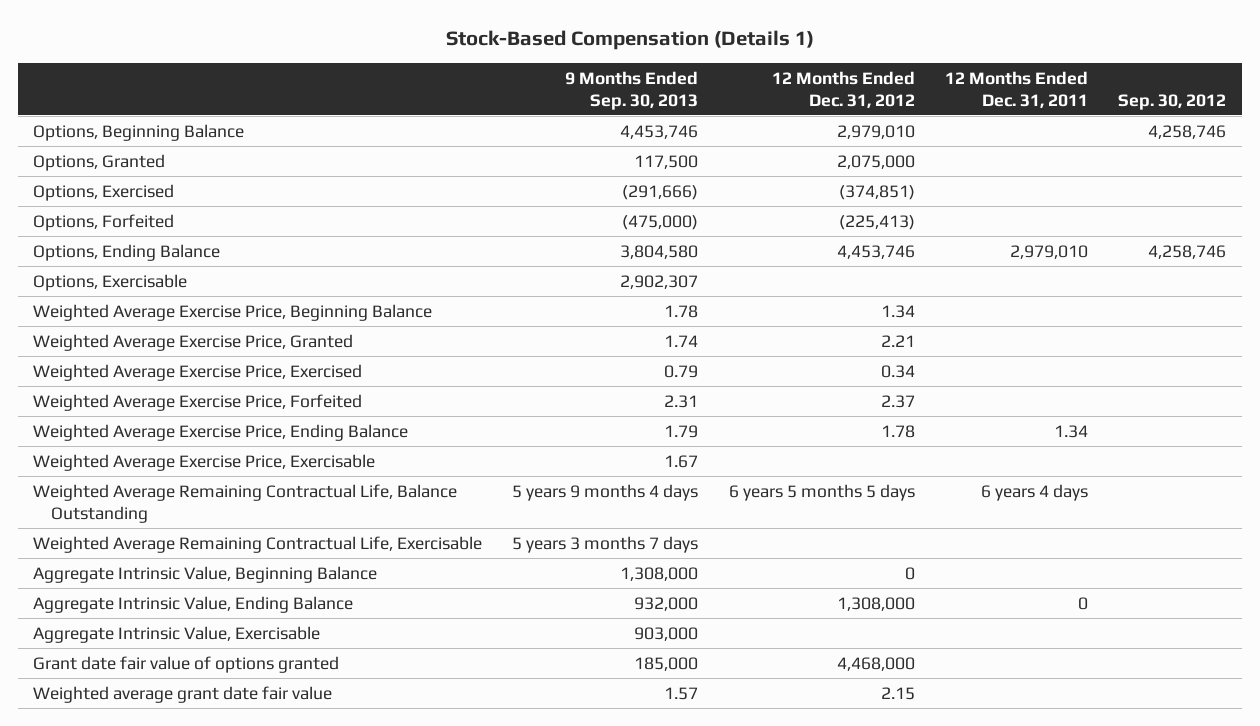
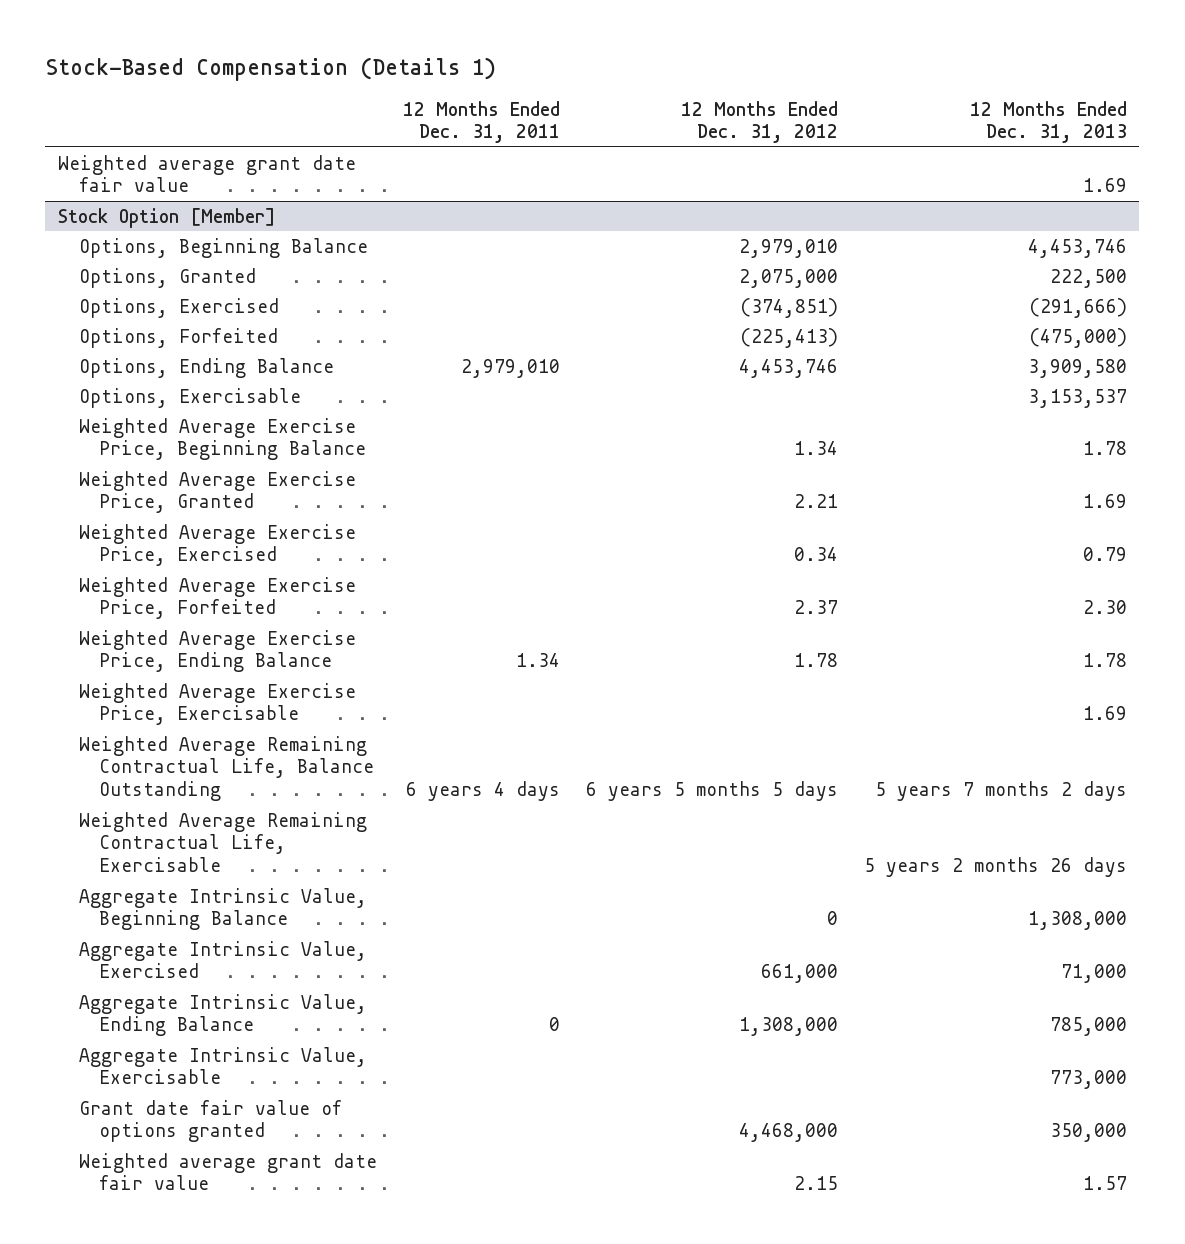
[565,70,699,110] 9 Months Ended Sep. 30, 2013 -> none
[1118,93,1227,110] Sep. 30, 2012 -> none
none -> [969,100,1127,144] 12 Months Ended Dec. 31, 2013
none -> [58,154,357,193] Weighted average grant date fair value
none -> [58,207,277,228] Stock Option [Member]
none -> [78,940,367,979] Aggregate Intrinsic Value, Exercised

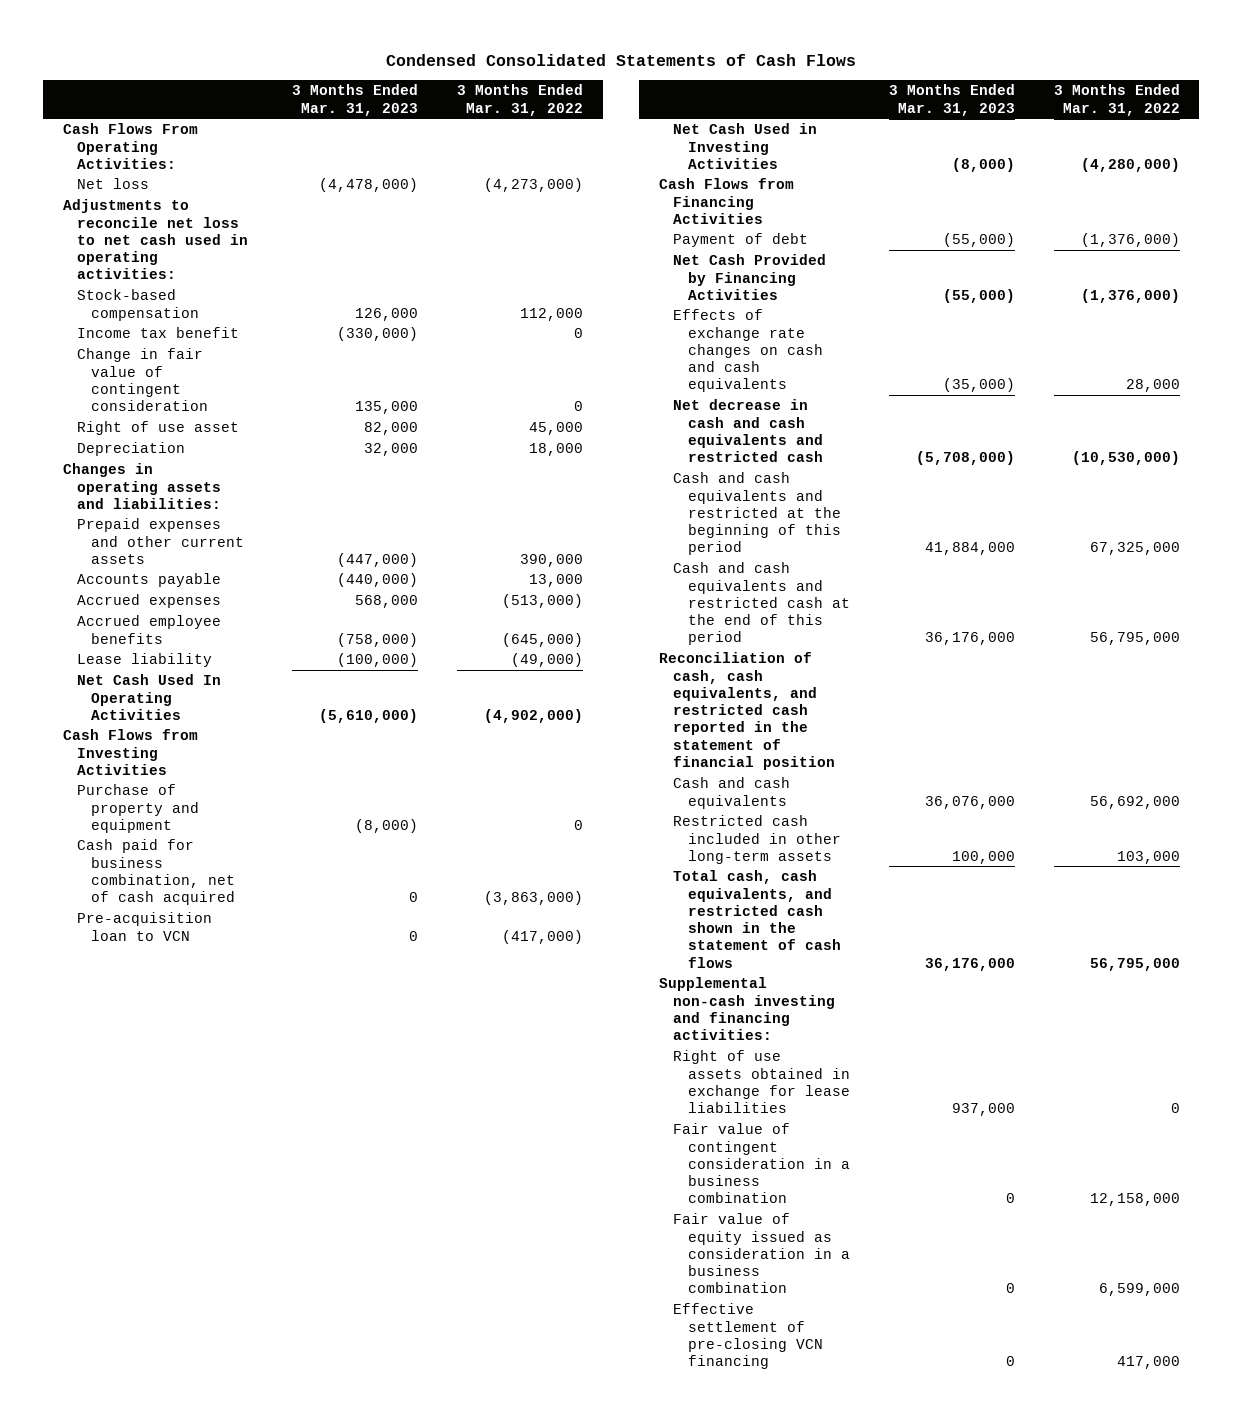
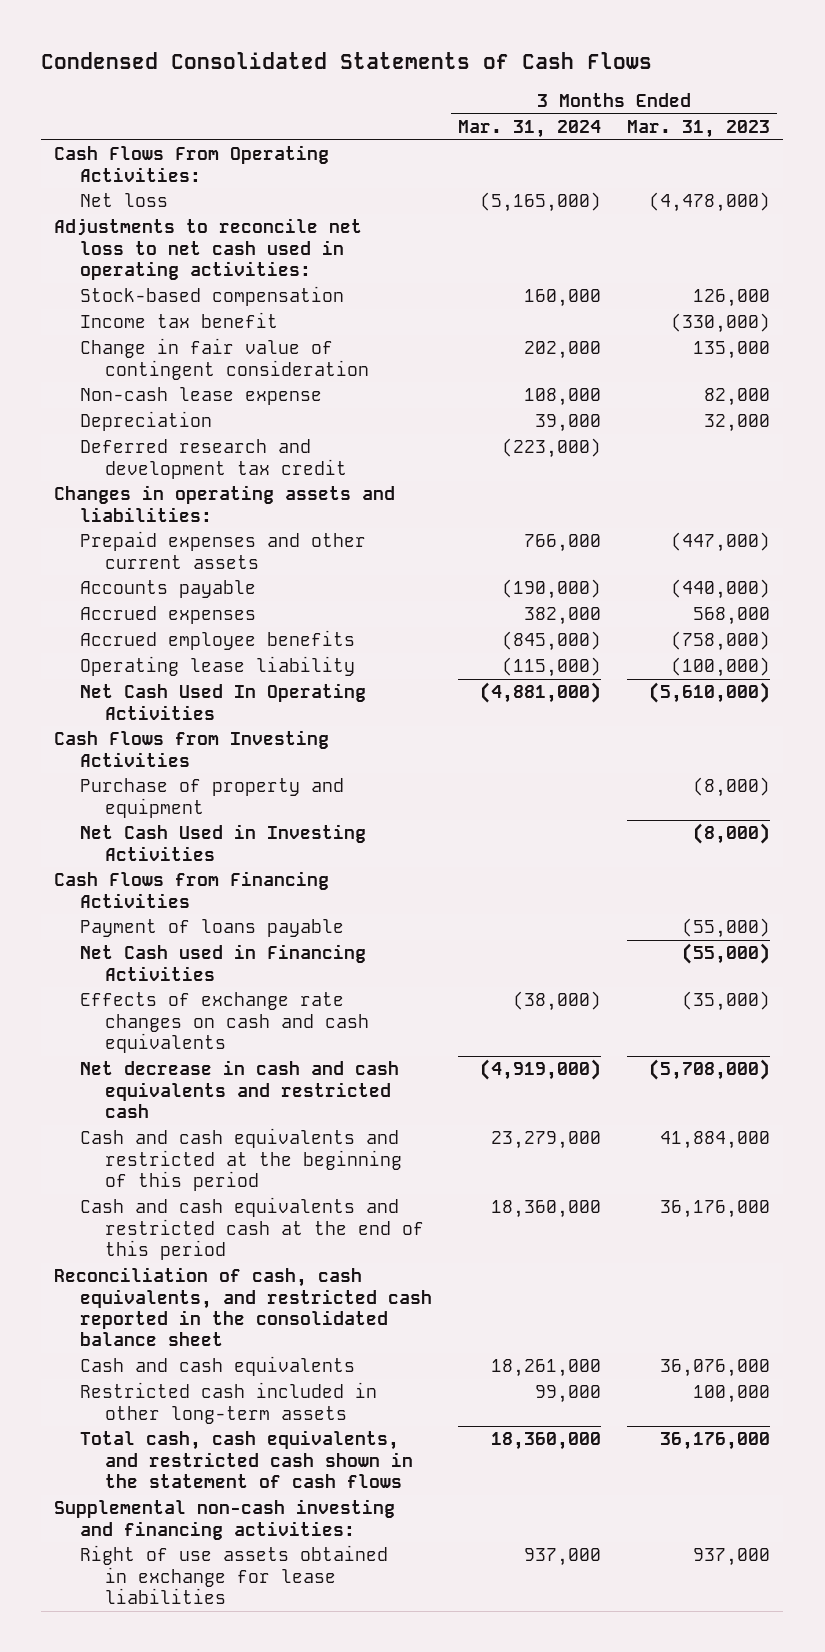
[457,84,584,116] 3 Months Ended Mar. 31, 2022 -> none
none -> [457,119,601,138] Mar. 31, 2024
[76,421,239,436] Right of use asset -> none
none -> [79,387,322,406] Non-cash lease expense
none -> [79,439,347,479] Deferred research and development tax credit
[76,653,212,668] Lease liability -> [79,656,355,677] Operating lease liability
[76,839,236,906] Cash paid for business combination, net of cash acquired -> none
[76,912,212,941] Pre-acquisition loan to VCN -> none
[673,233,809,248] Payment of debt -> [79,919,344,938] Payment of loans payable
[673,254,827,300] Net Cash Provided by Financing Activities -> [79,944,366,981] Net Cash used in Financing Activities
[658,652,836,771] Reconciliation of cash, cash equivalents, and restricted cash reported in the statement of financial position -> [54,1267,432,1347] Reconciliation of cash, cash equivalents, and restricted cash reported in the consolidated balance sheet
[673,1123,850,1204] Fair value of contingent consideration in a business combination -> none
[673,1213,850,1294] Fair value of equity issued as consideration in a business combination -> none
[673,1303,823,1370] Effective settlement of pre-closing VCN financing -> none

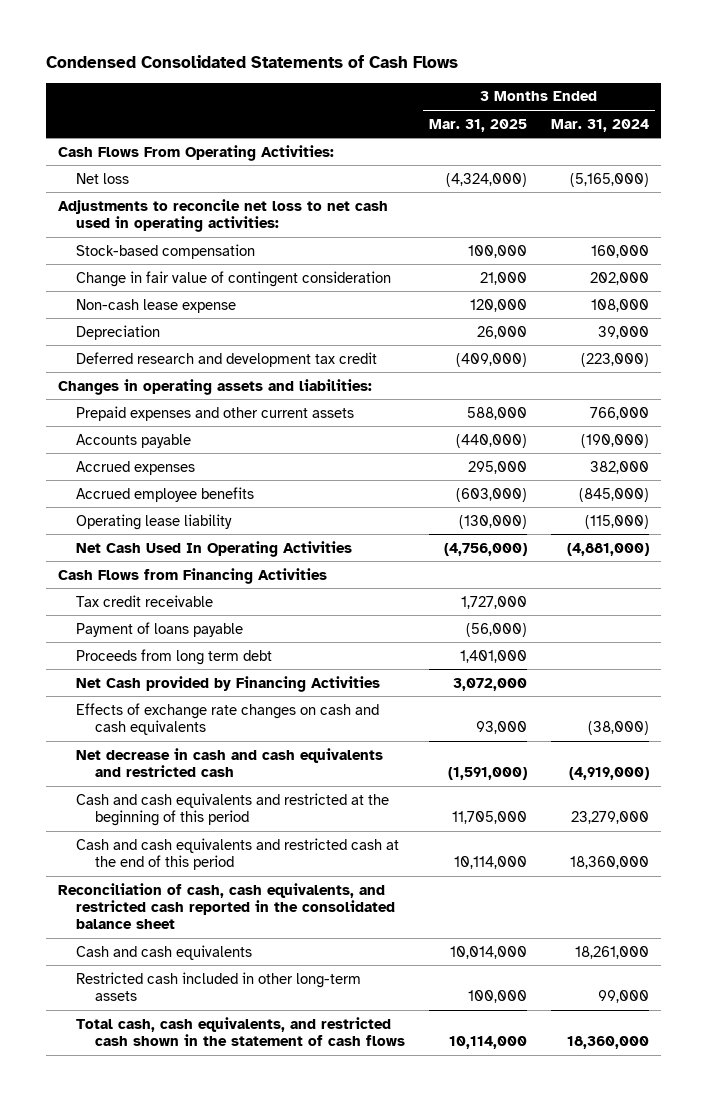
[627,119,771,138] Mar. 31, 2023 -> none
none -> [428,118,527,132] Mar. 31, 2025
[79,312,278,329] Income tax benefit -> none
[54,730,330,767] Cash Flows from Investing Activities -> none
[79,778,344,818] Purchase of property and equipment -> none
[79,824,366,861] Net Cash Used in Investing Activities -> none
none -> [76,594,214,607] Tax credit receivable
none -> [76,648,273,665] Proceeds from long term debt
[79,944,366,981] Net Cash used in Financing Activities -> [76,675,381,692] Net Cash provided by Financing Activities
[54,1499,396,1540] Supplemental non-cash investing and financing activities: -> none
[79,1545,388,1604] Right of use assets obtained in exchange for lease liabilities -> none

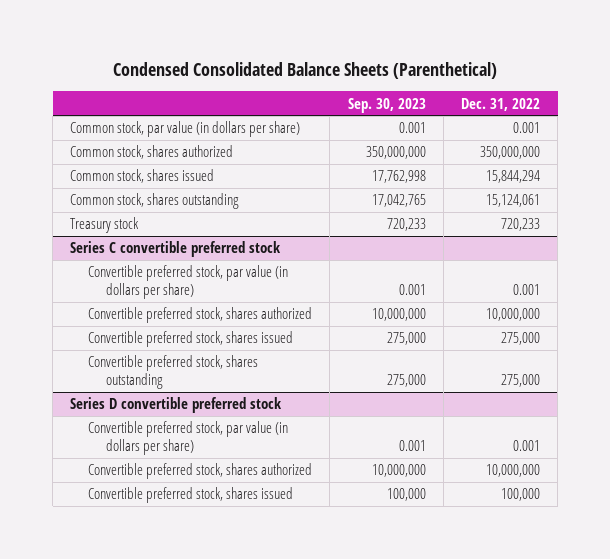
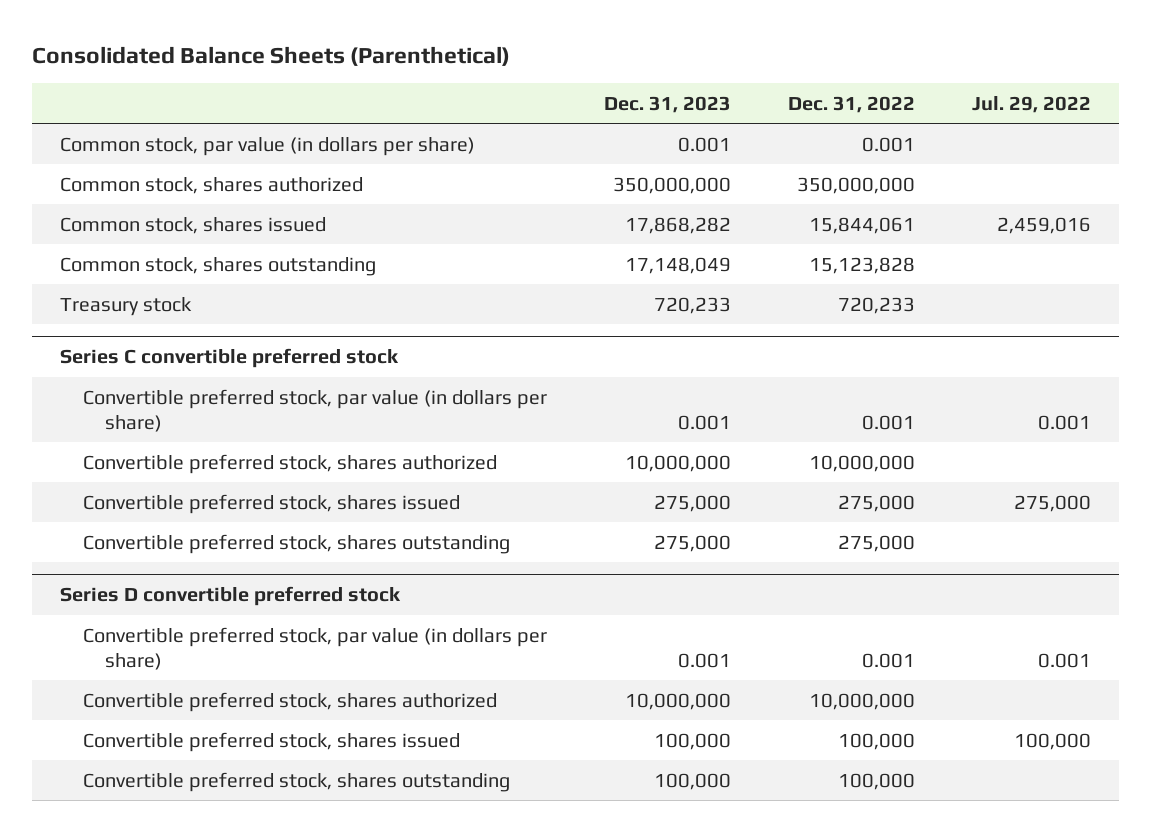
[113,62,498,80] Condensed Consolidated Balance Sheets (Parenthetical) -> [31,46,510,67] Consolidated Balance Sheets (Parenthetical)
[347,97,426,113] Sep. 30, 2023 -> none
none -> [603,95,731,113] Dec. 31, 2023
none -> [971,95,1091,113] Jul. 29, 2022
[486,170,541,184] 15,844,294 -> [808,216,915,234] 15,844,061
[486,194,541,208] 15,124,061 -> [808,256,915,274] 15,123,828
none -> [82,771,510,792] Convertible preferred stock, shares outstanding

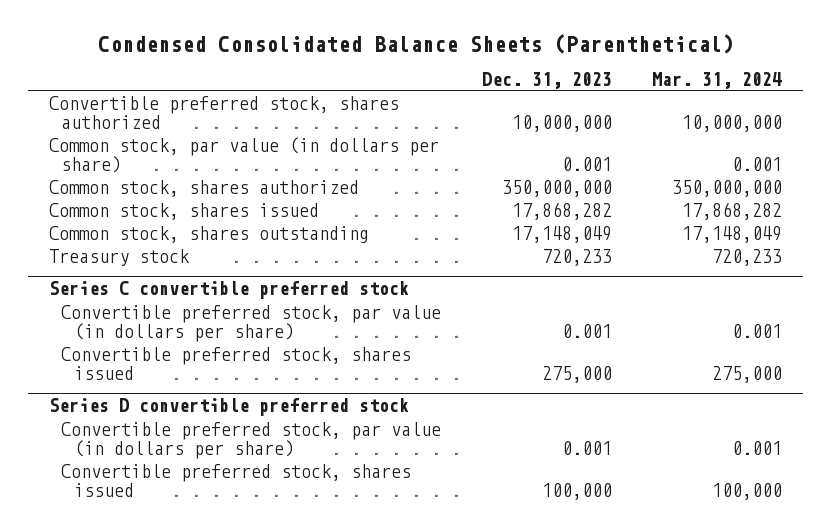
[31,46,510,67] Consolidated Balance Sheets (Parenthetical) -> [97,33,734,54] Condensed Consolidated Balance Sheets (Parenthetical)
[787,95,915,113] Dec. 31, 2022 -> none
[971,95,1091,113] Jul. 29, 2022 -> none
none -> [652,71,783,89] Mar. 31, 2024
none -> [48,95,399,129] Convertible preferred stock, shares authorized
[82,453,497,474] Convertible preferred stock, shares authorized -> none
[82,533,510,554] Convertible preferred stock, shares outstanding -> none
[82,691,497,712] Convertible preferred stock, shares authorized -> none
[82,771,510,792] Convertible preferred stock, shares outstanding -> none

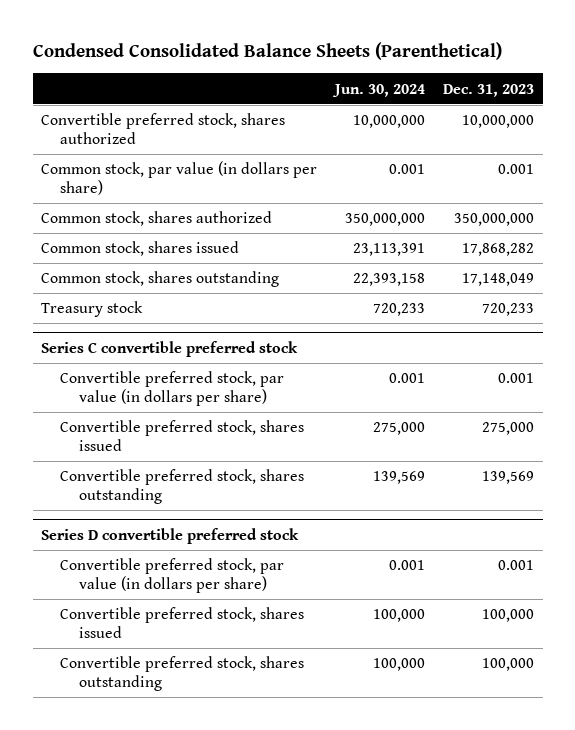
[652,71,783,89] Mar. 31, 2024 -> none
none -> [332,83,426,97] Jun. 30, 2024
none -> [60,469,305,505] Convertible preferred stock, shares outstanding
none -> [60,656,305,692] Convertible preferred stock, shares outstanding

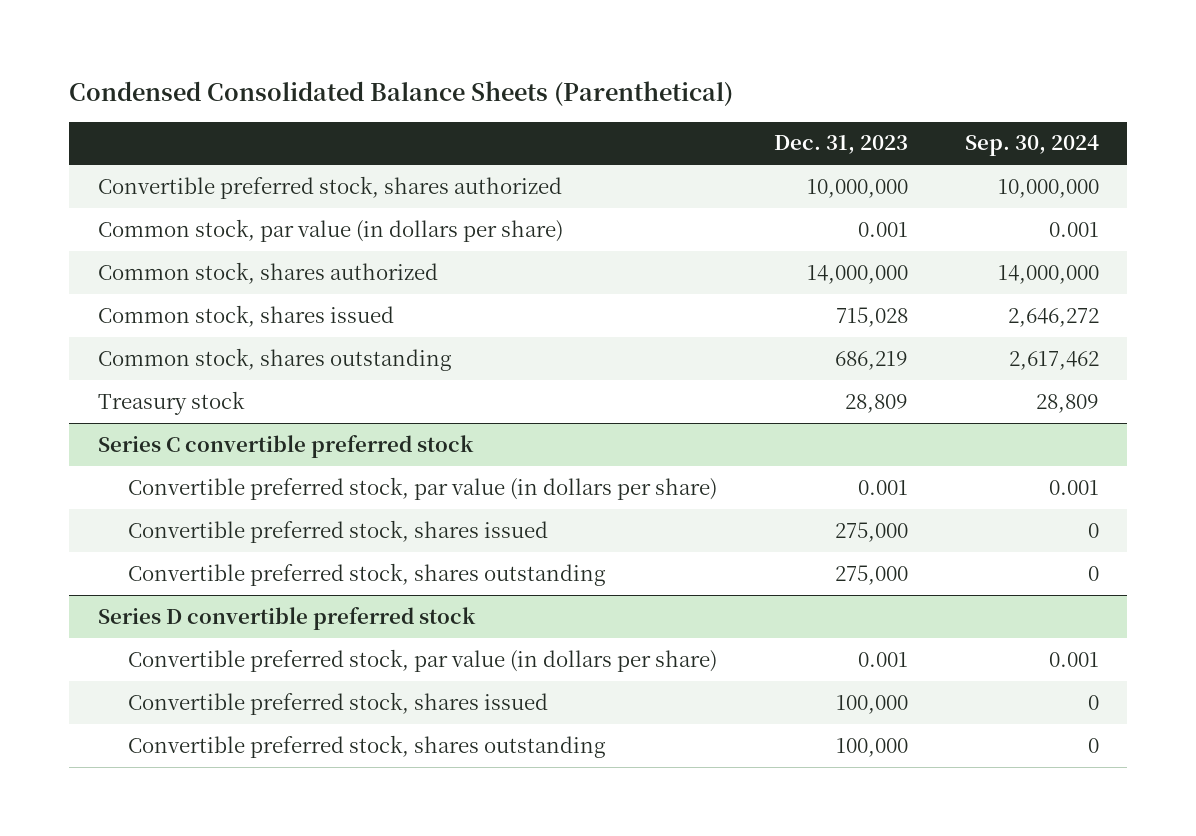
[332,83,426,97] Jun. 30, 2024 -> none
none -> [964,135,1099,157] Sep. 30, 2024
[453,213,534,227] 350,000,000 -> [806,264,908,284] 14,000,000
[461,243,534,257] 17,868,282 -> [835,306,908,327] 715,028
[461,273,534,287] 17,148,049 -> [834,350,908,370] 686,219
[481,303,534,317] 720,233 -> [844,393,908,413] 28,809
[481,471,534,485] 139,569 -> [834,564,908,585] 275,000

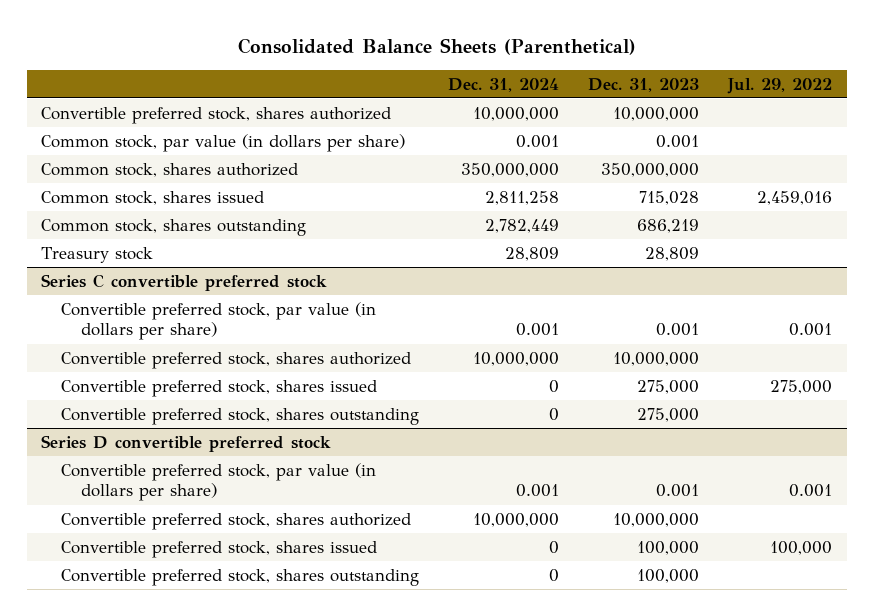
[69,81,734,107] Condensed Consolidated Balance Sheets (Parenthetical) -> [237,38,636,56] Consolidated Balance Sheets (Parenthetical)
[964,135,1099,157] Sep. 30, 2024 -> none
none -> [448,77,560,92] Dec. 31, 2024
none -> [727,77,833,94] Jul. 29, 2022
[806,264,908,284] 14,000,000 -> [601,162,700,177] 350,000,000
none -> [61,351,412,369] Convertible preferred stock, shares authorized
none -> [61,512,412,530] Convertible preferred stock, shares authorized

